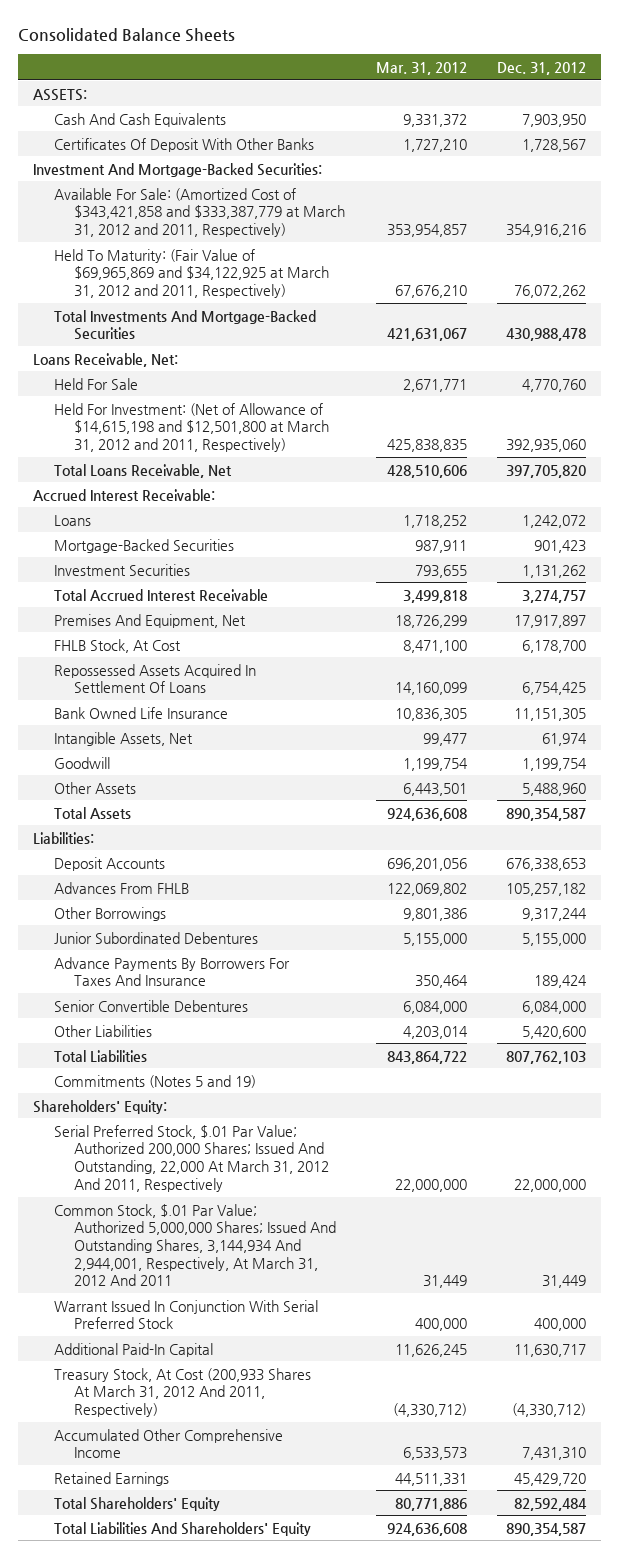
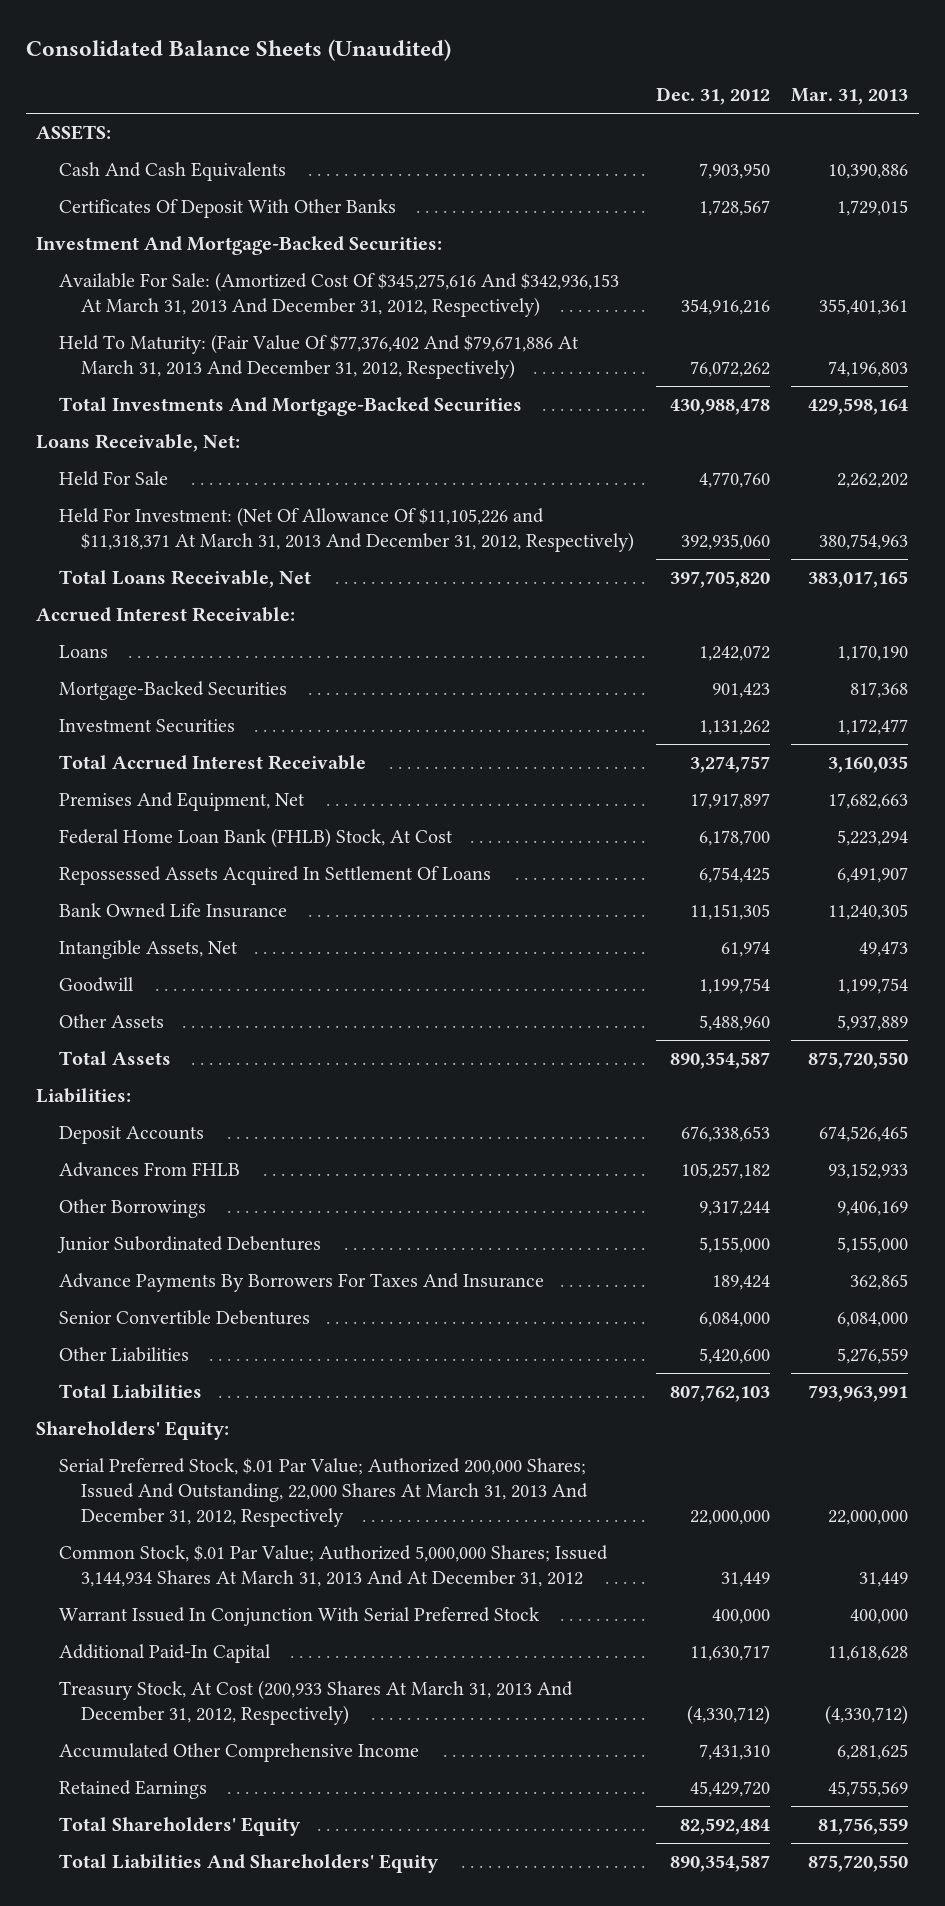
[18,28,236,43] Consolidated Balance Sheets -> [25,39,451,62] Consolidated Balance Sheets (Unaudited)
[375,61,467,75] Mar. 31, 2012 -> none
none -> [791,88,909,106] Mar. 31, 2013
[53,187,346,238] Available For Sale: (Amortized Cost of $343,421,858 and $333,387,779 at March 31, 2012 and 2011, Respectively) -> [58,271,619,318] Available For Sale: (Amortized Cost Of $345,275,616 And $342,936,153 At March 31, 2013 And December 31, 2012, Respectively)
[53,248,330,299] Held To Maturity: (Fair Value of $69,965,869 and $34,122,925 at March 31, 2012 and 2011, Respectively) -> [58,333,579,380] Held To Maturity: (Fair Value Of $77,376,402 And $79,671,886 At March 31, 2013 And December 31, 2012, Respectively)
[53,402,330,453] Held For Investment: (Net of Allowance of $14,615,198 and $12,501,800 at March 31, 2012 and 2011, Respectively) -> [58,506,635,553] Held For Investment: (Net Of Allowance Of $11,105,226 and $11,318,371 At March 31, 2013 And December 31, 2012, Respectively)
[53,638,181,653] FHLB Stock, At Cost -> [58,827,453,848] Federal Home Loan Bank (FHLB) Stock, At Cost
[53,1074,256,1088] Commitments (Notes 5 and 19) -> none
[53,1124,330,1192] Serial Preferred Stock, $.01 Par Value; Authorized 200,000 Shares; Issued And Outstanding, 22,000 At March 31, 2012 And 2011, Respectively -> [58,1457,589,1528] Serial Preferred Stock, $.01 Par Value; Authorized 200,000 Shares; Issued And Outstanding, 22,000 Shares At March 31, 2013 And December 31, 2012, Respectively
[53,1203,337,1287] Common Stock, $.01 Par Value; Authorized 5,000,000 Shares; Issued And Outstanding Shares, 3,144,934 And 2,944,001, Respectively, At March 31, 2012 And 2011 -> [58,1544,608,1588] Common Stock, $.01 Par Value; Authorized 5,000,000 Shares; Issued 3,144,934 Shares At March 31, 2013 And At December 31, 2012
[53,1367,311,1418] Treasury Stock, At Cost (200,933 Shares At March 31, 2012 And 2011, Respectively) -> [58,1679,573,1726] Treasury Stock, At Cost (200,933 Shares At March 31, 2013 And December 31, 2012, Respectively)

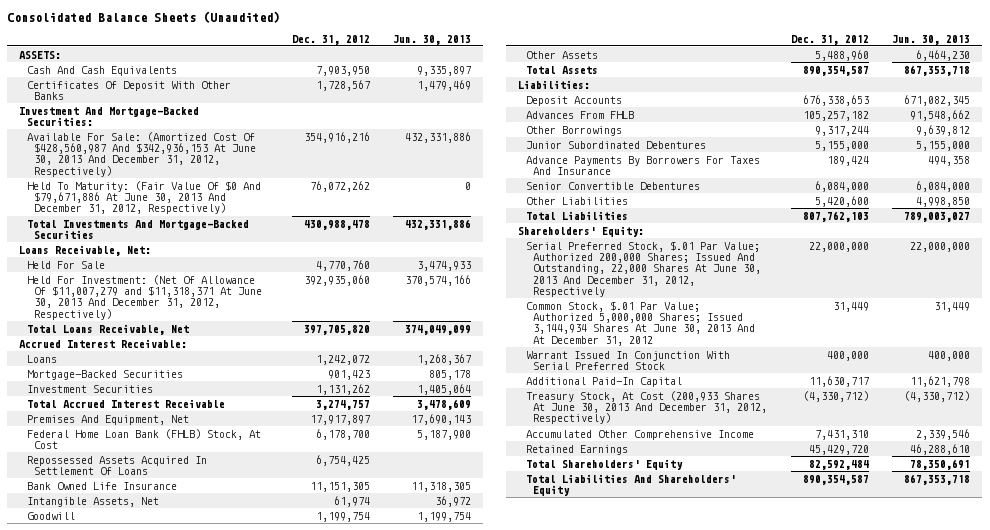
[791,88,909,106] Mar. 31, 2013 -> none
none -> [393,34,472,45] Jun. 30, 2013
[58,271,619,318] Available For Sale: (Amortized Cost Of $345,275,616 And $342,936,153 At March 31, 2013 And December 31, 2012, Respectively) -> [26,131,256,177] Available For Sale: (Amortized Cost Of $428,560,987 And $342,936,153 At June 30, 2013 And December 31, 2012, Respectively)
[58,333,579,380] Held To Maturity: (Fair Value Of $77,376,402 And $79,671,886 At March 31, 2013 And December 31, 2012, Respectively) -> [26,180,261,215] Held To Maturity: (Fair Value Of $0 And $79,671,886 At June 30, 2013 And December 31, 2012, Respectively)
[58,506,635,553] Held For Investment: (Net Of Allowance Of $11,105,226 and $11,318,371 At March 31, 2013 And December 31, 2012, Respectively) -> [26,274,262,320] Held For Investment: (Net Of Allowance Of $11,007,279 and $11,318,371 At June 30, 2013 And December 31, 2012, Respectively)
[58,1457,589,1528] Serial Preferred Stock, $.01 Par Value; Authorized 200,000 Shares; Issued And Outstanding, 22,000 Shares At March 31, 2013 And December 31, 2012, Respectively -> [525,240,761,298] Serial Preferred Stock, $.01 Par Value; Authorized 200,000 Shares; Issued And Outstanding, 22,000 Shares At June 30, 2013 And December 31, 2012, Respectively
[58,1544,608,1588] Common Stock, $.01 Par Value; Authorized 5,000,000 Shares; Issued 3,144,934 Shares At March 31, 2013 And At December 31, 2012 -> [525,300,755,346] Common Stock, $.01 Par Value; Authorized 5,000,000 Shares; Issued 3,144,934 Shares At June 30, 2013 And At December 31, 2012
[58,1679,573,1726] Treasury Stock, At Cost (200,933 Shares At March 31, 2013 And December 31, 2012, Respectively) -> [525,390,767,425] Treasury Stock, At Cost (200,933 Shares At June 30, 2013 And December 31, 2012, Respectively)

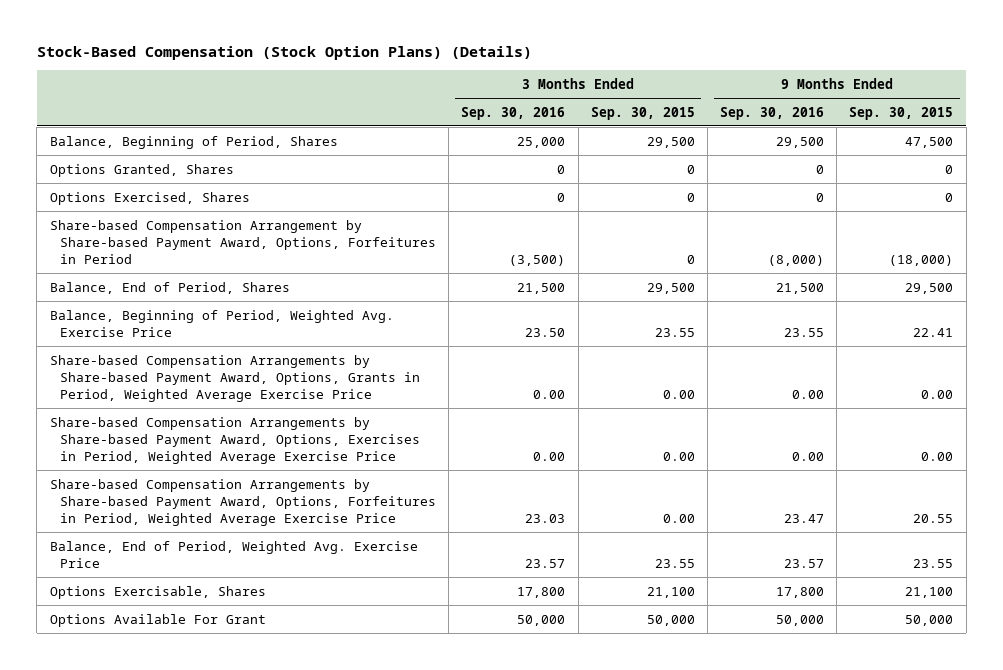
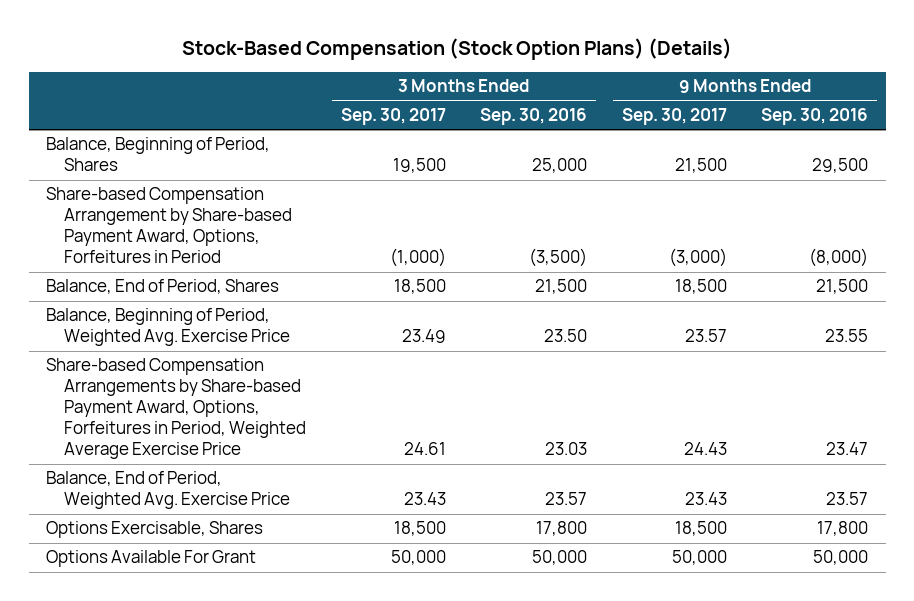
[590,106,695,120] Sep. 30, 2015 -> none
[849,106,954,120] Sep. 30, 2015 -> none
none -> [340,107,446,125] Sep. 30, 2017
none -> [621,107,727,125] Sep. 30, 2017
[49,163,234,177] Options Granted, Shares -> none
[49,191,250,205] Options Exercised, Shares -> none
[49,354,420,402] Share-based Compensation Arrangements by Share-based Payment Award, Options, Grants in Period, Weighted Average Exercise Price -> none
[49,416,420,464] Share-based Compensation Arrangements by Share-based Payment Award, Options, Exercises in Period, Weighted Average Exercise Price -> none

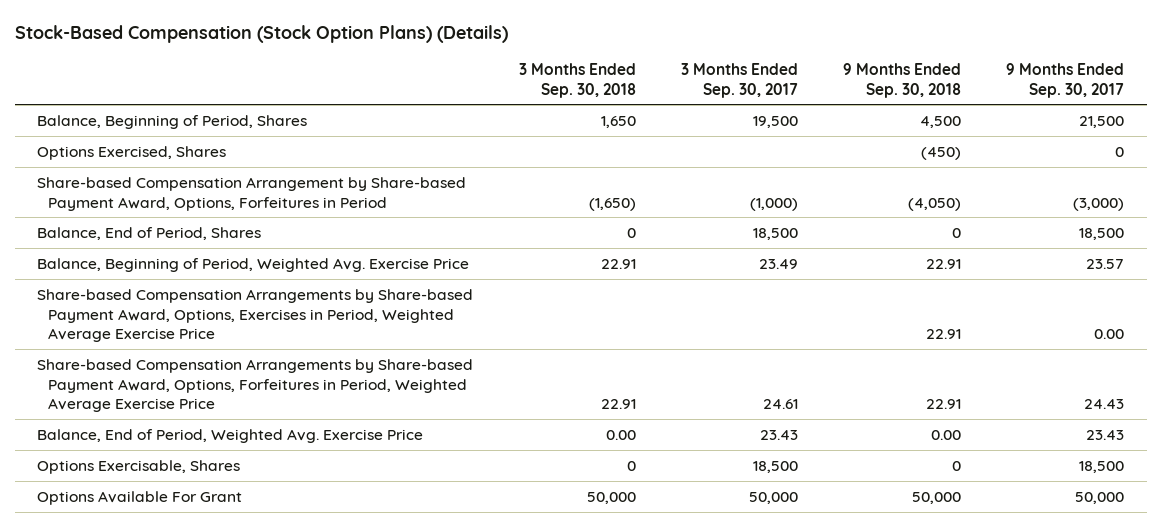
[480,107,588,125] Sep. 30, 2016 -> none
[761,107,869,125] Sep. 30, 2016 -> none
none -> [518,62,636,98] 3 Months Ended Sep. 30, 2018
none -> [843,62,962,98] 9 Months Ended Sep. 30, 2018
none -> [37,145,227,160] Options Exercised, Shares
none -> [37,288,474,343] Share-based Compensation Arrangements by Share-based Payment Award, Options, Exercises in Period, Weighted Average Exercise Price

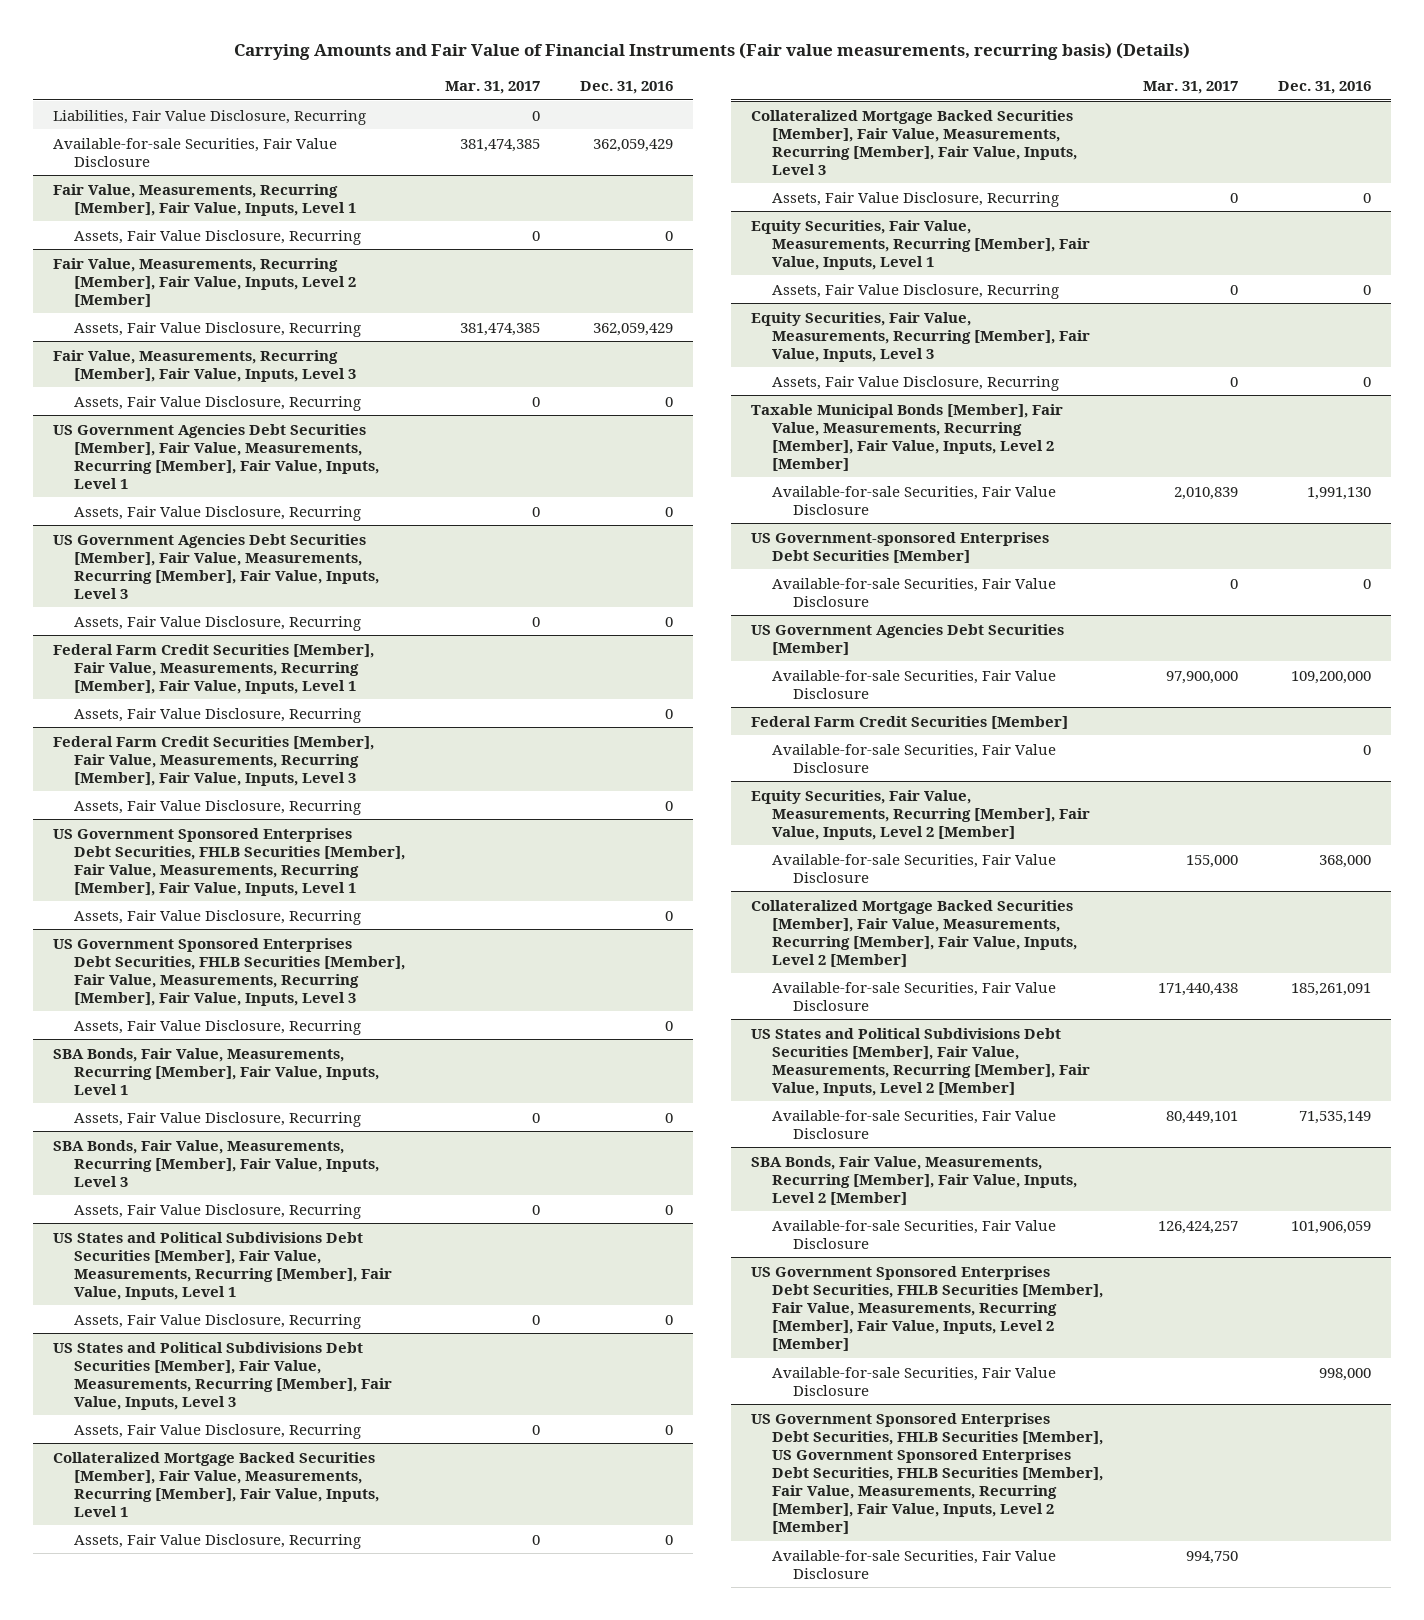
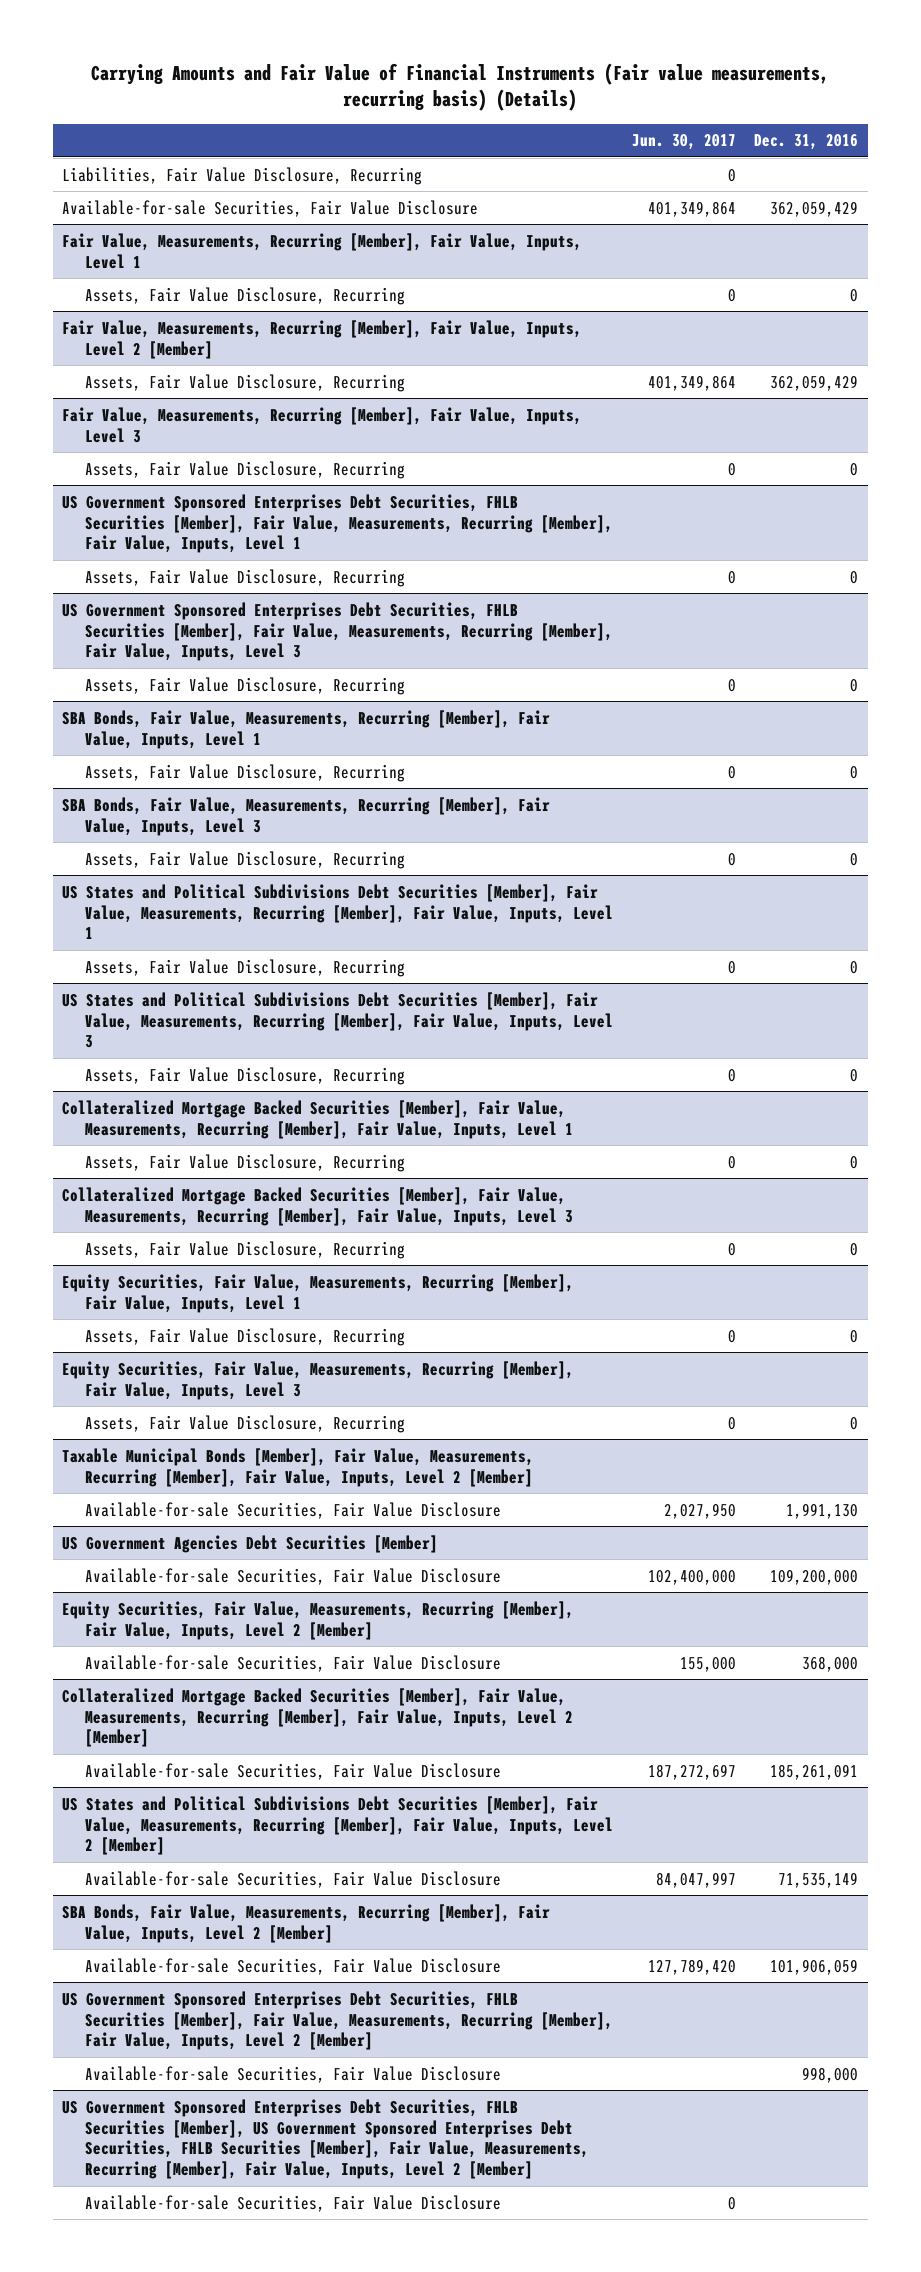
[445,80,541,94] Mar. 31, 2017 -> none
none -> [631,134,736,151] Jun. 30, 2017
[52,423,380,489] US Government Agencies Debt Securities [Member], Fair Value, Measurements, Recurring [Member], Fair Value, Inputs, Level 1 -> none
[74,505,362,521] Assets, Fair Value Disclosure, Recurring -> none
[52,533,380,599] US Government Agencies Debt Securities [Member], Fair Value, Measurements, Recurring [Member], Fair Value, Inputs, Level 3 -> none
[74,615,362,631] Assets, Fair Value Disclosure, Recurring -> none
[52,643,374,694] Federal Farm Credit Securities [Member], Fair Value, Measurements, Recurring [Member], Fair Value, Inputs, Level 1 -> none
[74,707,362,723] Assets, Fair Value Disclosure, Recurring -> none
[52,735,374,786] Federal Farm Credit Securities [Member], Fair Value, Measurements, Recurring [Member], Fair Value, Inputs, Level 3 -> none
[74,799,362,815] Assets, Fair Value Disclosure, Recurring -> none
[750,531,1049,563] US Government-sponsored Enterprises Debt Securities [Member] -> none
[771,577,1056,607] Available-for-sale Securities, Fair Value Disclosure -> none
[750,715,1068,729] Federal Farm Credit Securities [Member] -> none
[771,743,1056,773] Available-for-sale Securities, Fair Value Disclosure -> none

